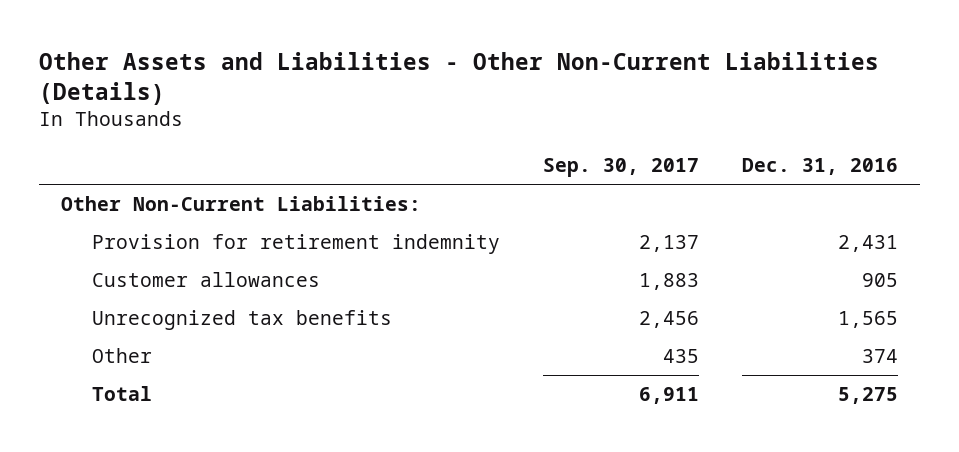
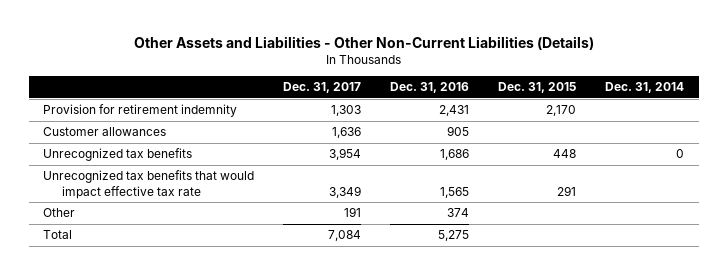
[543,158,700,178] Sep. 30, 2017 -> none
none -> [283,82,362,94] Dec. 31, 2017
none -> [498,82,577,94] Dec. 31, 2015
none -> [605,82,685,94] Dec. 31, 2014
[61,196,422,212] Other Non-Current Liabilities: -> none
[838,311,899,329] 1,565 -> [440,149,470,161] 1,686
none -> [43,170,255,199] Unrecognized tax benefits that would impact effective tax rate

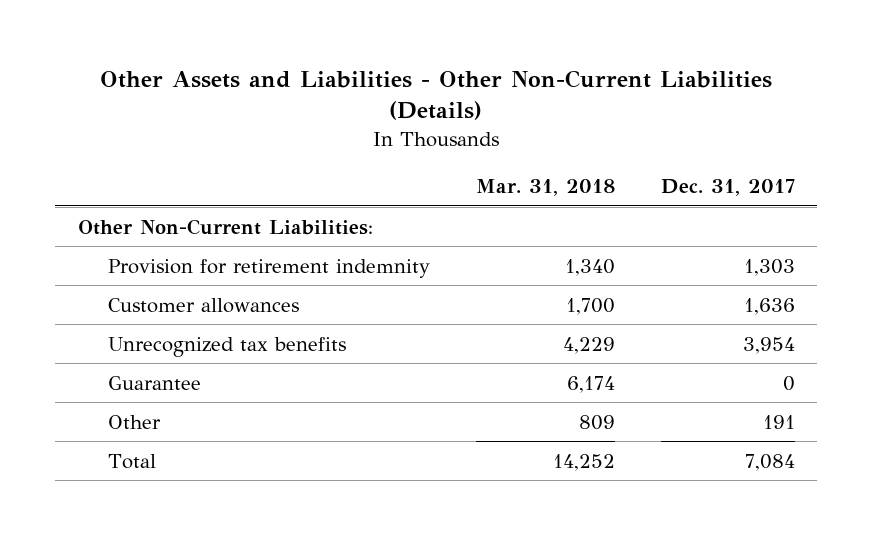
[390,82,470,94] Dec. 31, 2016 -> none
[498,82,577,94] Dec. 31, 2015 -> none
[605,82,685,94] Dec. 31, 2014 -> none
none -> [475,179,615,197] Mar. 31, 2018
none -> [77,218,373,235] Other Non-Current Liabilities:
[43,170,255,199] Unrecognized tax benefits that would impact effective tax rate -> none
none -> [108,375,202,390] Guarantee

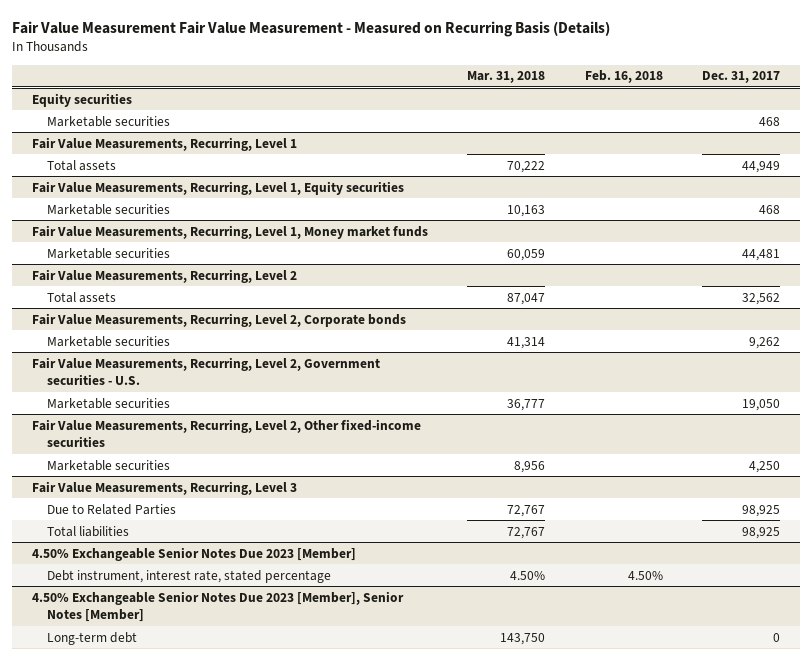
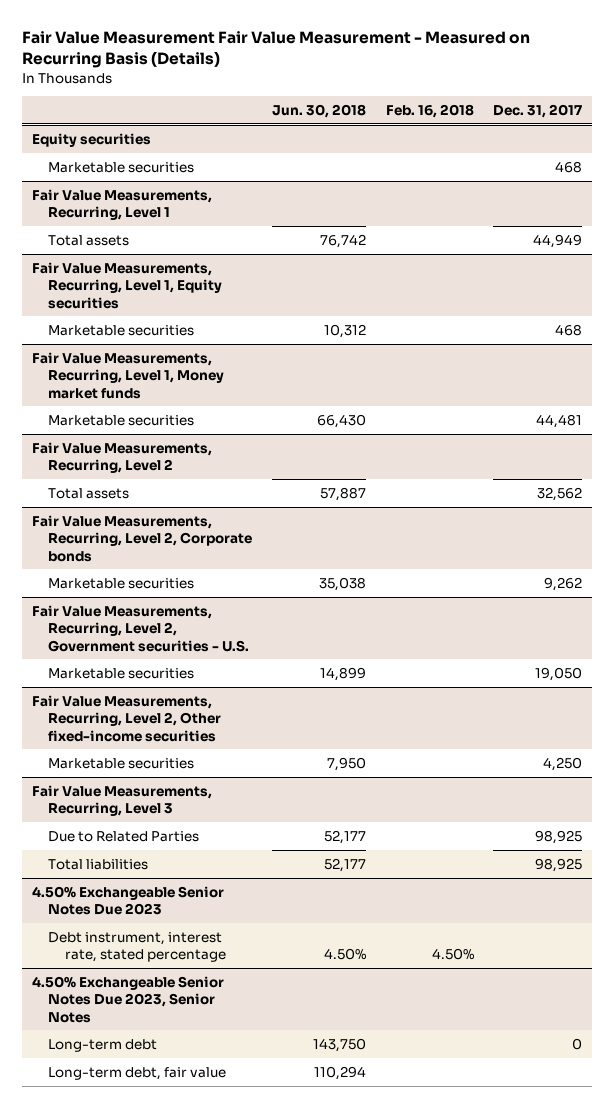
[467,71,546,84] Mar. 31, 2018 -> none
none -> [272,104,367,119] Jun. 30, 2018
[31,546,356,561] 4.50% Exchangeable Senior Notes Due 2023 [Member] -> [32,885,225,916] 4.50% Exchangeable Senior Notes Due 2023
[31,590,404,623] 4.50% Exchangeable Senior Notes Due 2023 [Member], Senior Notes [Member] -> [32,975,225,1023] 4.50% Exchangeable Senior Notes Due 2023, Senior Notes
none -> [48,1066,227,1080] Long-term debt, fair value

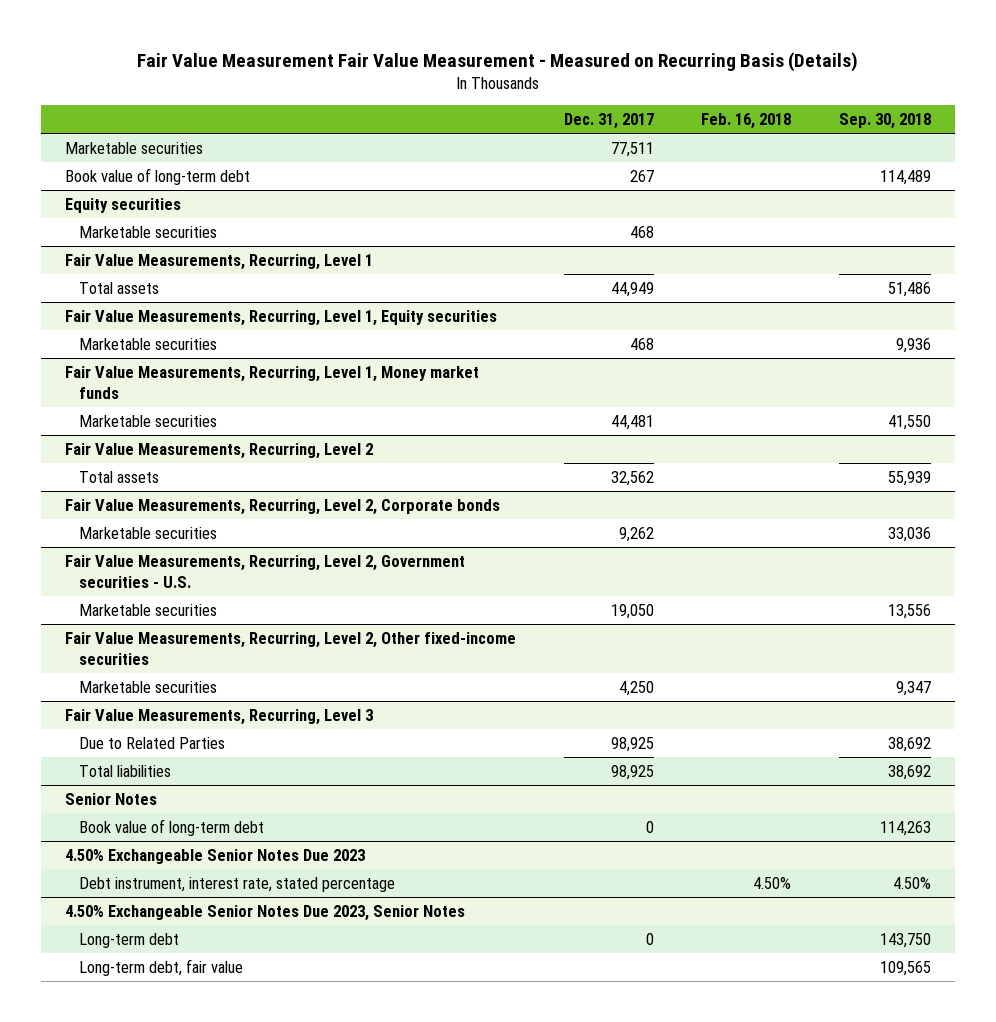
[272,104,367,119] Jun. 30, 2018 -> none
none -> [839,113,932,130] Sep. 30, 2018
none -> [64,141,203,154] Marketable securities
none -> [64,167,250,185] Book value of long-term debt
none -> [64,792,157,805] Senior Notes
none -> [78,818,264,836] Book value of long-term debt

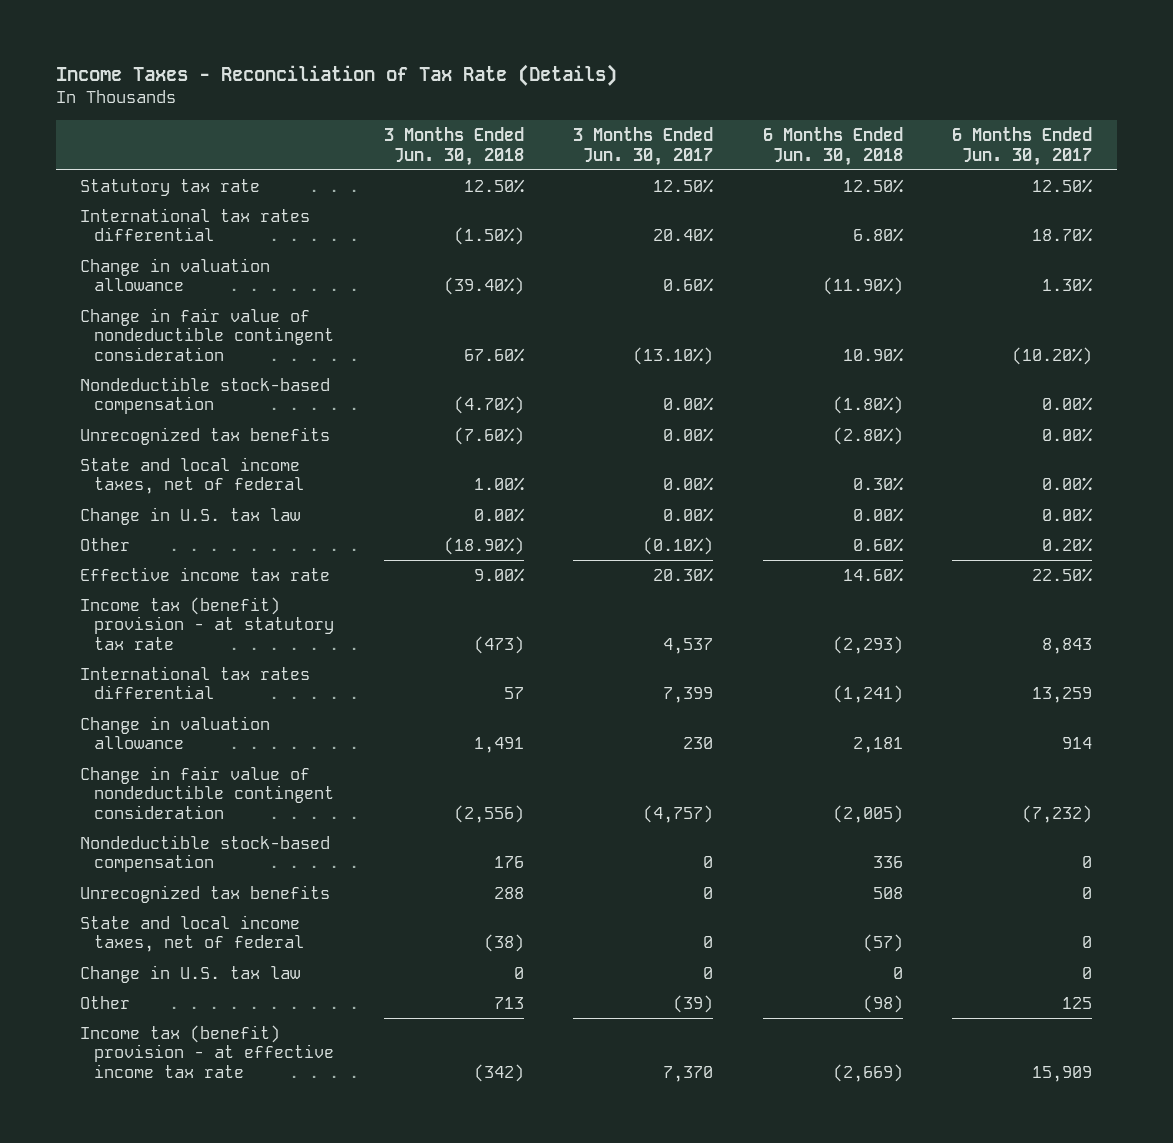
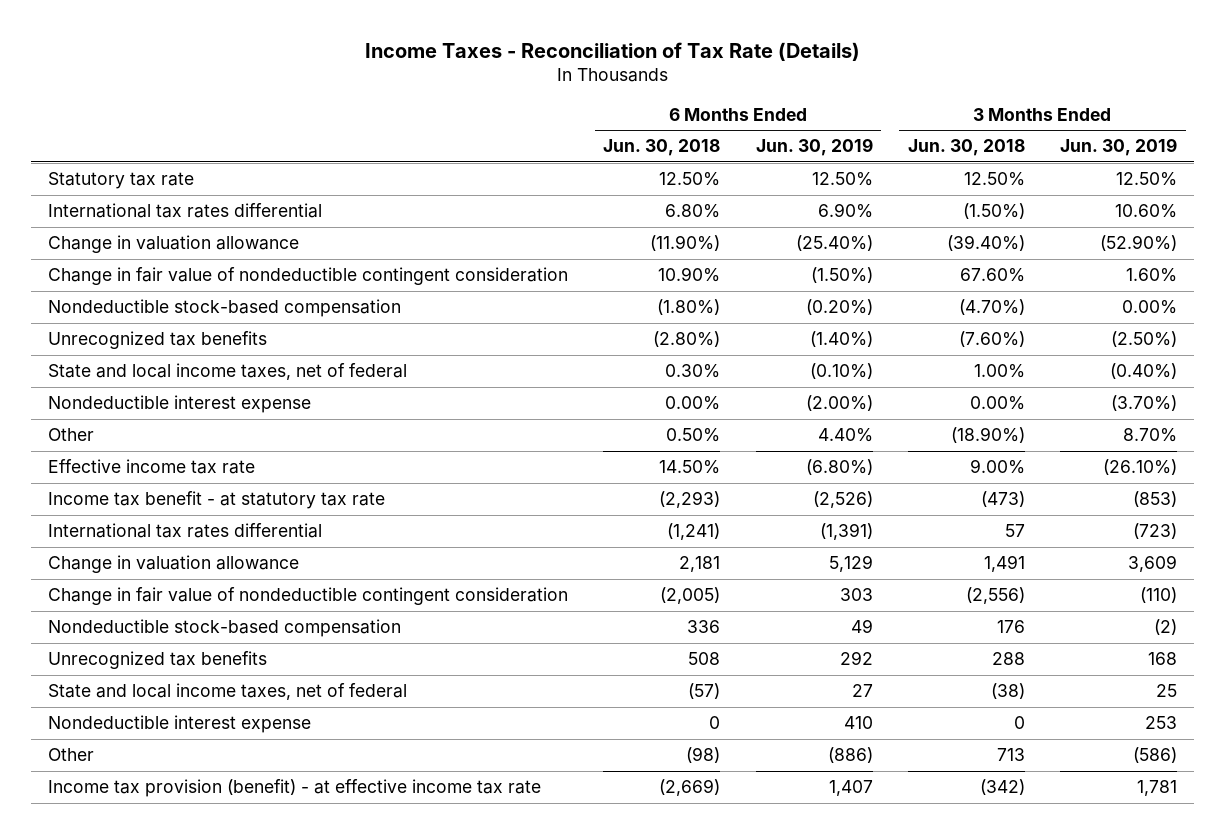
[573,126,714,166] 3 Months Ended Jun. 30, 2017 -> none
[952,126,1093,166] 6 Months Ended Jun. 30, 2017 -> none
none -> [755,138,873,157] Jun. 30, 2019
none -> [1059,138,1177,157] Jun. 30, 2019
[80,506,301,525] Change in U.S. tax law -> none
none -> [48,395,312,414] Nondeductible interest expense
[852,537,904,552] 0.60% -> [666,428,721,443] 0.50%
[842,567,904,582] 14.60% -> [659,460,721,475] 14.50%
[80,596,335,651] Income tax (benefit) provision - at statutory tax rate -> [48,491,386,510] Income tax benefit - at statutory tax rate
[80,964,301,983] Change in U.S. tax law -> none
none -> [48,715,312,734] Nondeductible interest expense
[80,1024,335,1079] Income tax (benefit) provision - at effective income tax rate -> [48,779,542,798] Income tax provision (benefit) - at effective income tax rate

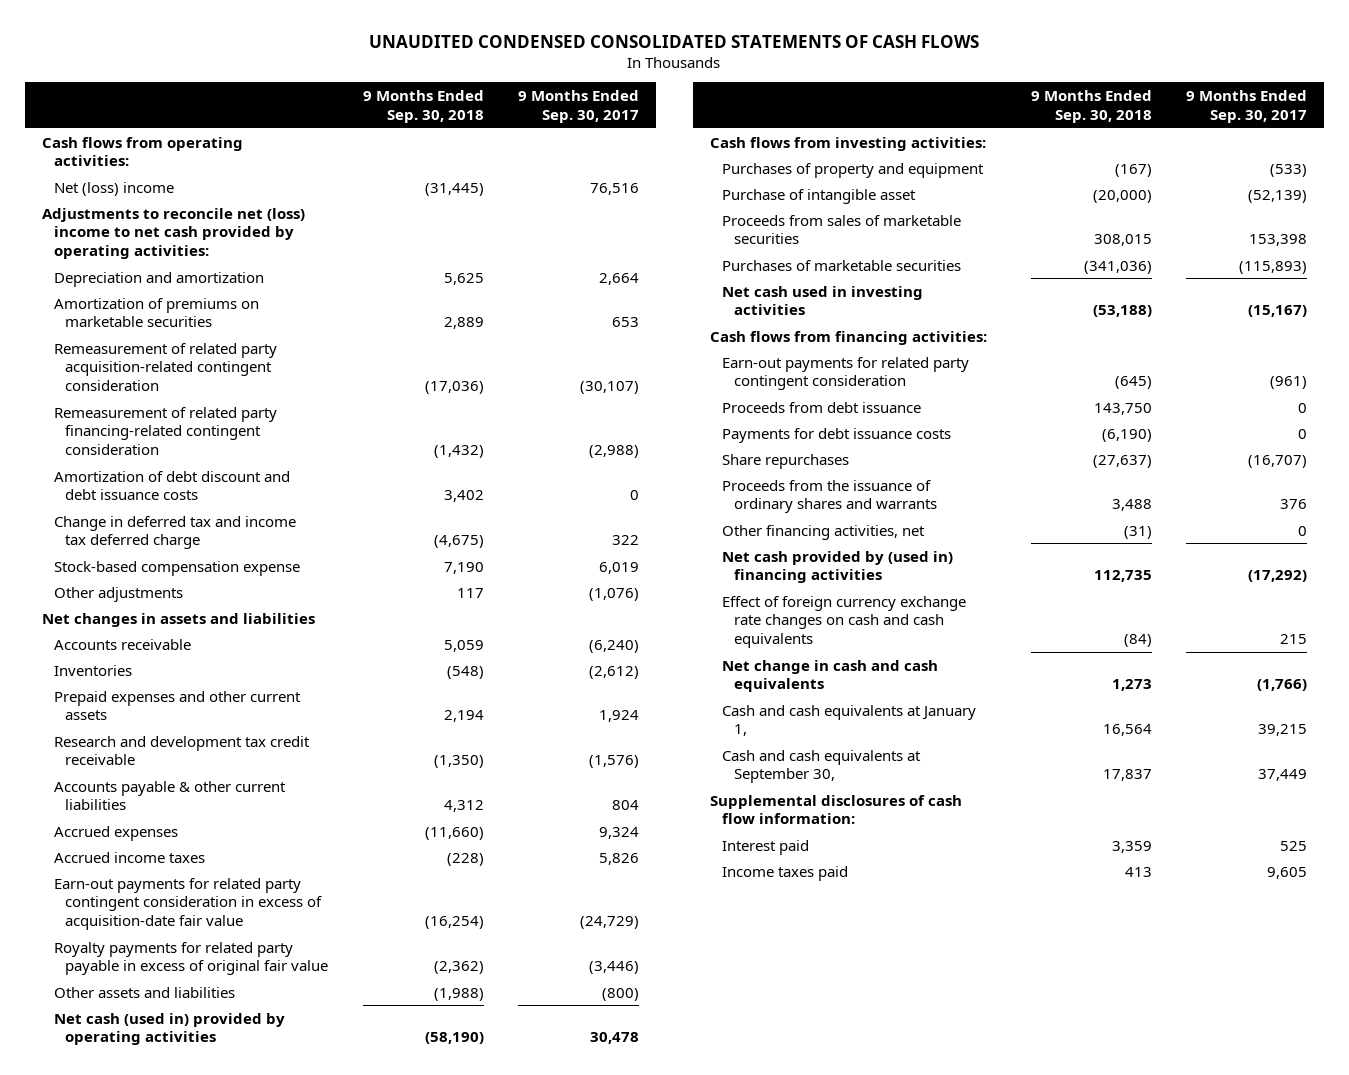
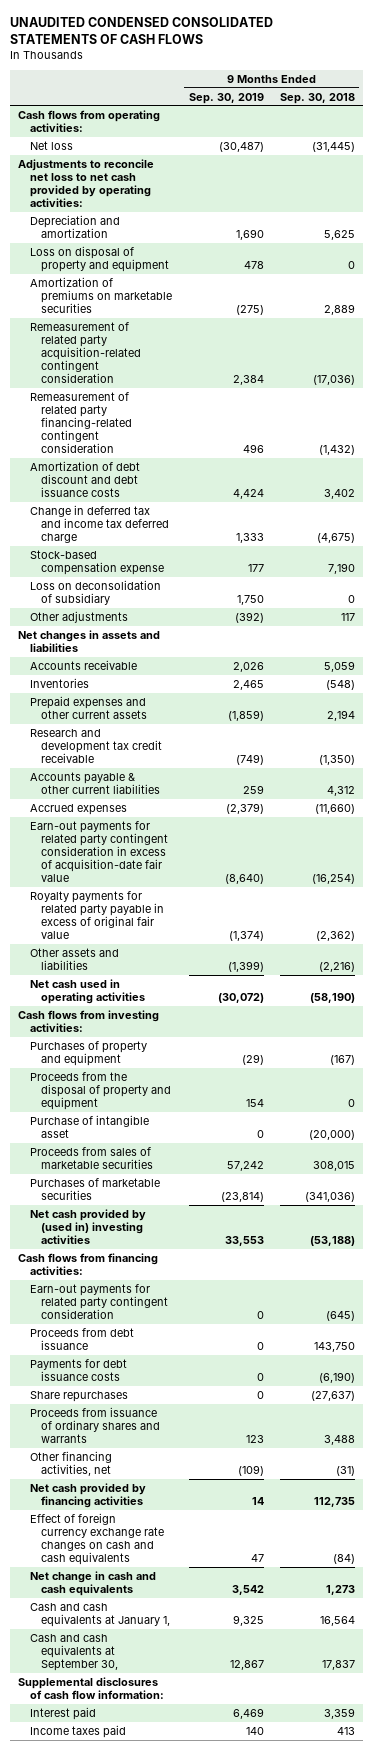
[517,90,639,123] 9 Months Ended Sep. 30, 2017 -> none
none -> [188,92,264,104] Sep. 30, 2019
[53,181,174,196] Net (loss) income -> [29,140,73,150] Net loss
[41,207,305,259] Adjustments to reconcile net (loss) income to net cash provided by operating activities: -> [17,158,154,208] Adjustments to reconcile net loss to net cash provided by operating activities:
none -> [29,245,170,272] Loss on disposal of property and equipment
none -> [29,579,161,605] Loss on deconsolidation of subsidiary
[53,851,205,863] Accrued income taxes -> none
[433,987,484,1001] (1,988) -> [318,961,355,972] (2,216)
[53,1012,285,1046] Net cash (used in) provided by operating activities -> [29,978,146,1004] Net cash used in operating activities
none -> [29,1071,172,1110] Proceeds from the disposal of property and equipment
[721,285,923,316] Net cash used in investing activities -> [29,1208,146,1244] Net cash provided by (used in) investing activities
[721,479,937,514] Proceeds from the issuance of ordinary shares and warrants -> [29,1406,161,1443] Proceeds from issuance of ordinary shares and warrants
[721,550,953,584] Net cash provided by (used in) financing activities -> [29,1482,146,1508] Net cash provided by financing activities

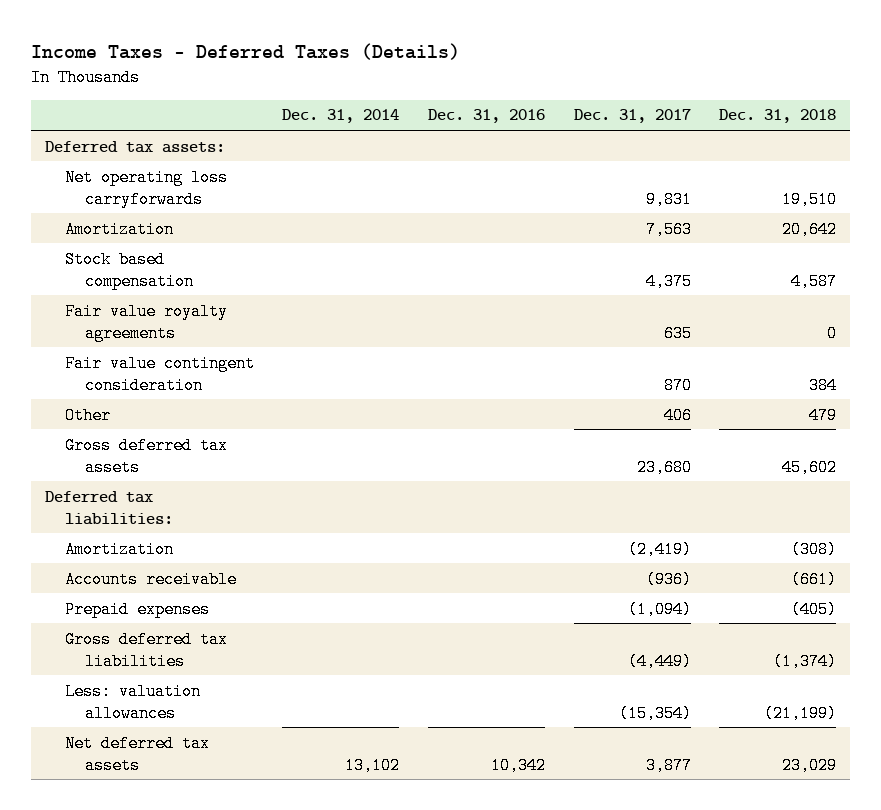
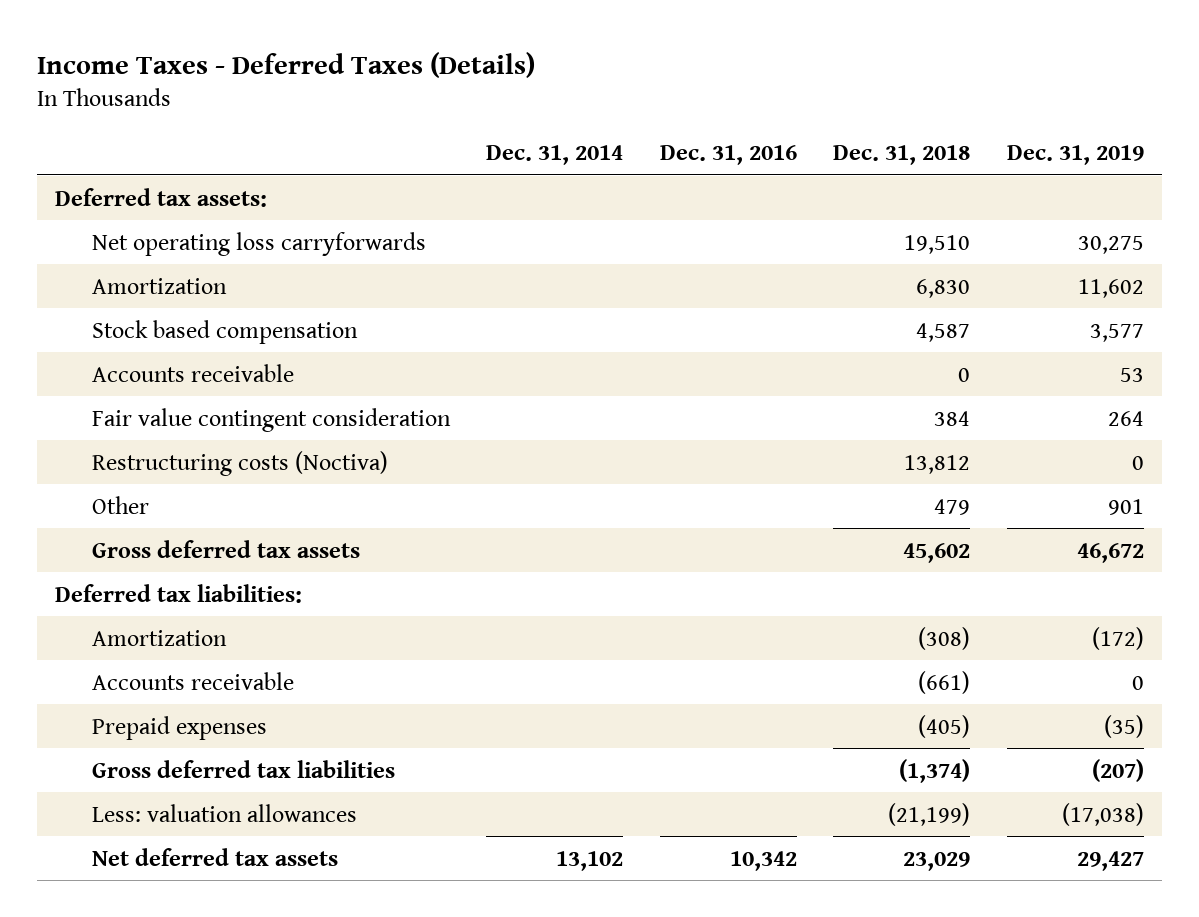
[573,109,691,124] Dec. 31, 2017 -> none
none -> [1006,145,1144,166] Dec. 31, 2019
[782,220,838,238] 20,642 -> [916,278,971,298] 6,830
[64,302,228,342] Fair value royalty agreements -> none
none -> [92,363,295,382] Accounts receivable
none -> [92,450,389,476] Restructuring costs (Noctiva)

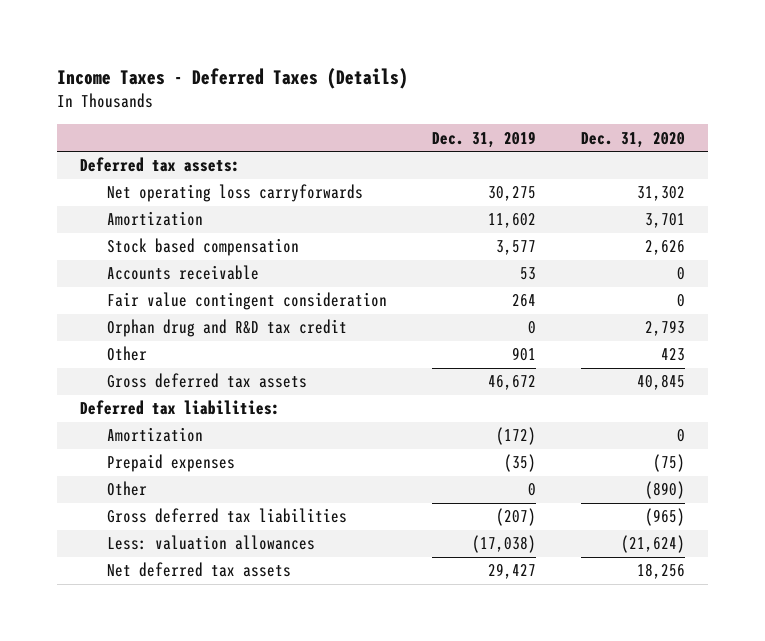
[486,145,624,166] Dec. 31, 2014 -> none
[659,145,797,166] Dec. 31, 2016 -> none
[833,145,971,166] Dec. 31, 2018 -> none
none -> [581,131,686,148] Dec. 31, 2020
[92,450,389,476] Restructuring costs (Noctiva) -> none
none -> [106,319,347,338] Orphan drug and R&D tax credit
[92,671,295,690] Accounts receivable -> none
none -> [106,481,147,497] Other

